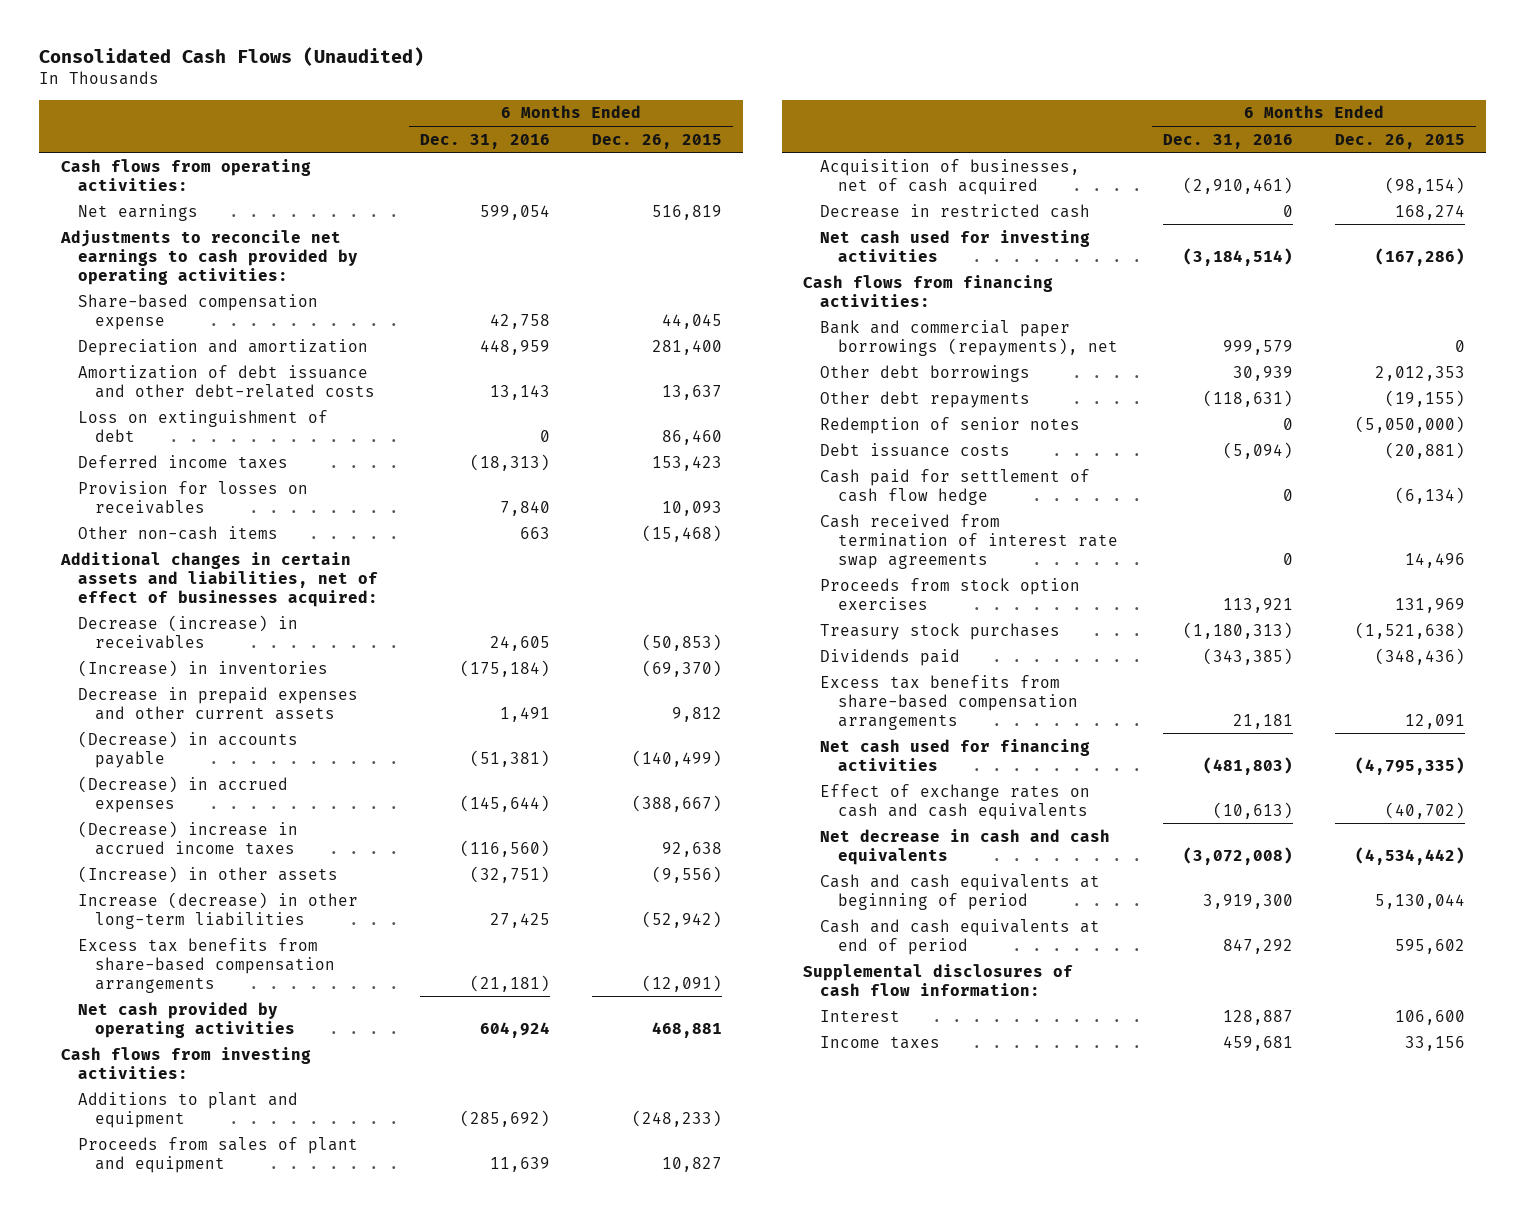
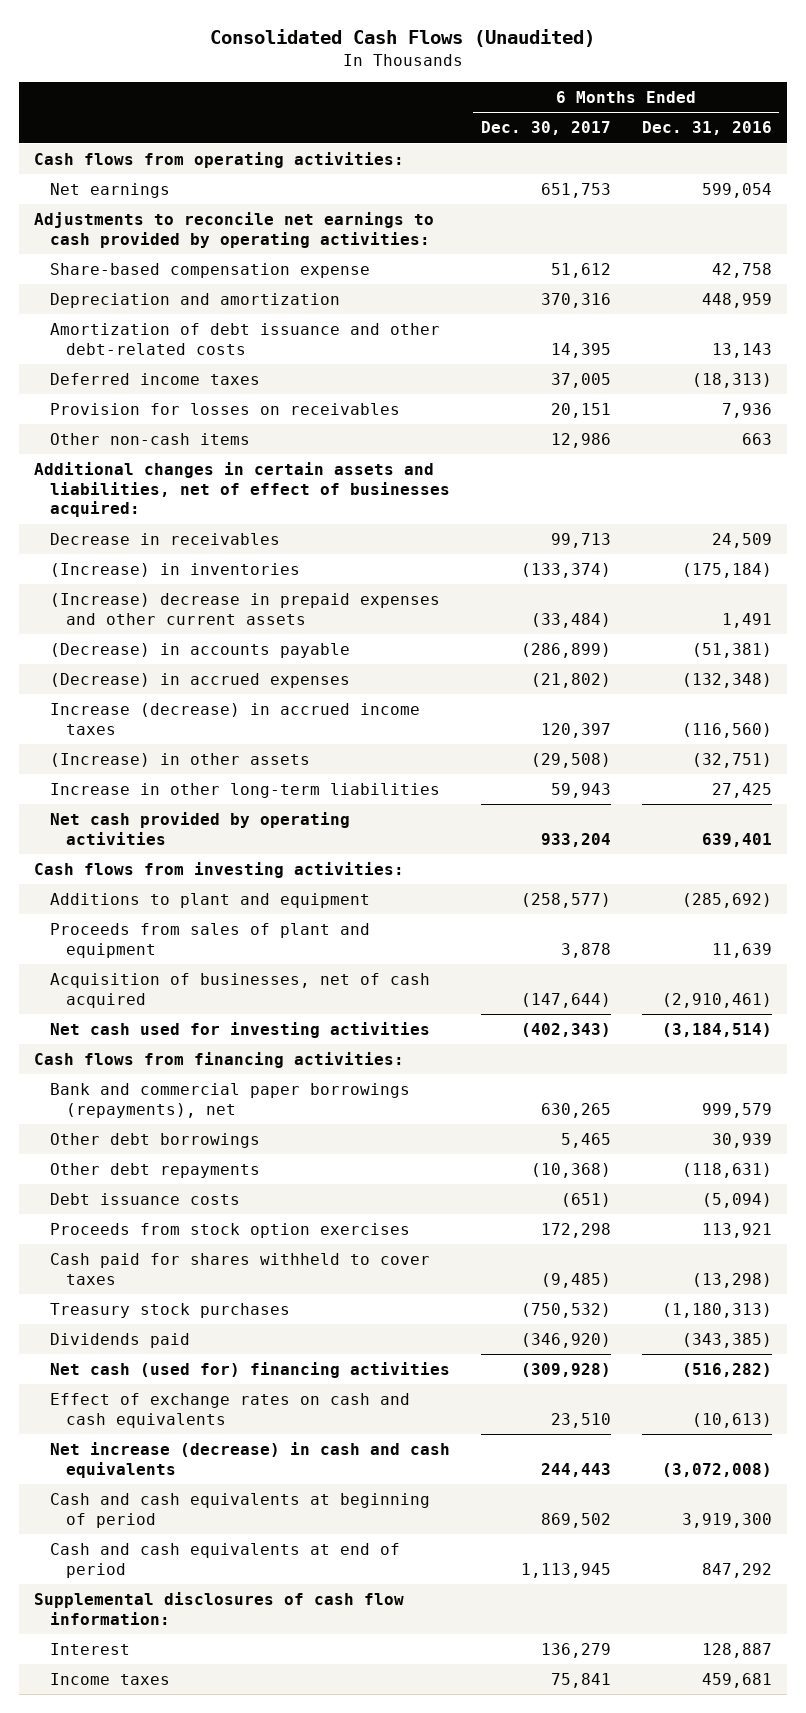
[592,133,723,149] Dec. 26, 2015 -> none
none -> [480,121,611,136] Dec. 30, 2017
[77,409,328,442] Loss on extinguishment of debt -> none
[500,500,551,516] 7,840 -> [721,403,772,419] 7,936
[77,614,298,649] Decrease (increase) in receivables -> [49,533,280,546] Decrease in receivables
[490,635,551,651] 24,605 -> [711,533,772,549] 24,509
[77,686,358,720] Decrease in prepaid expenses and other current assets -> [49,593,440,625] (Increase) decrease in prepaid expenses and other current assets
[460,794,551,812] (145,644) -> [681,673,772,689] (132,348)
[77,820,298,855] (Decrease) increase in accrued income taxes -> [49,703,420,735] Increase (decrease) in accrued income taxes
[77,937,335,993] Excess tax benefits from share-based compensation arrangements -> none
[77,891,358,929] Increase (decrease) in other long-term liabilities -> [49,783,440,799] Increase in other long-term liabilities
[480,1021,551,1038] 604,924 -> [701,832,772,847] 639,401
[820,203,1091,218] Decrease in restricted cash -> none
[820,416,1081,434] Redemption of senior notes -> none
[820,468,1091,505] Cash paid for settlement of cash flow hedge -> none
[820,513,1118,569] Cash received from termination of interest rate swap agreements -> none
none -> [49,1253,430,1285] Cash paid for shares withheld to cover taxes
[820,674,1078,730] Excess tax benefits from share-based compensation arrangements -> none
[820,738,1091,771] Net cash used for financing activities -> [49,1362,450,1379] Net cash (used for) financing activities
[1202,756,1293,775] (481,803) -> [681,1363,772,1378] (516,282)
[820,828,1111,865] Net decrease in cash and cash equivalents -> [49,1442,450,1478] Net increase (decrease) in cash and cash equivalents

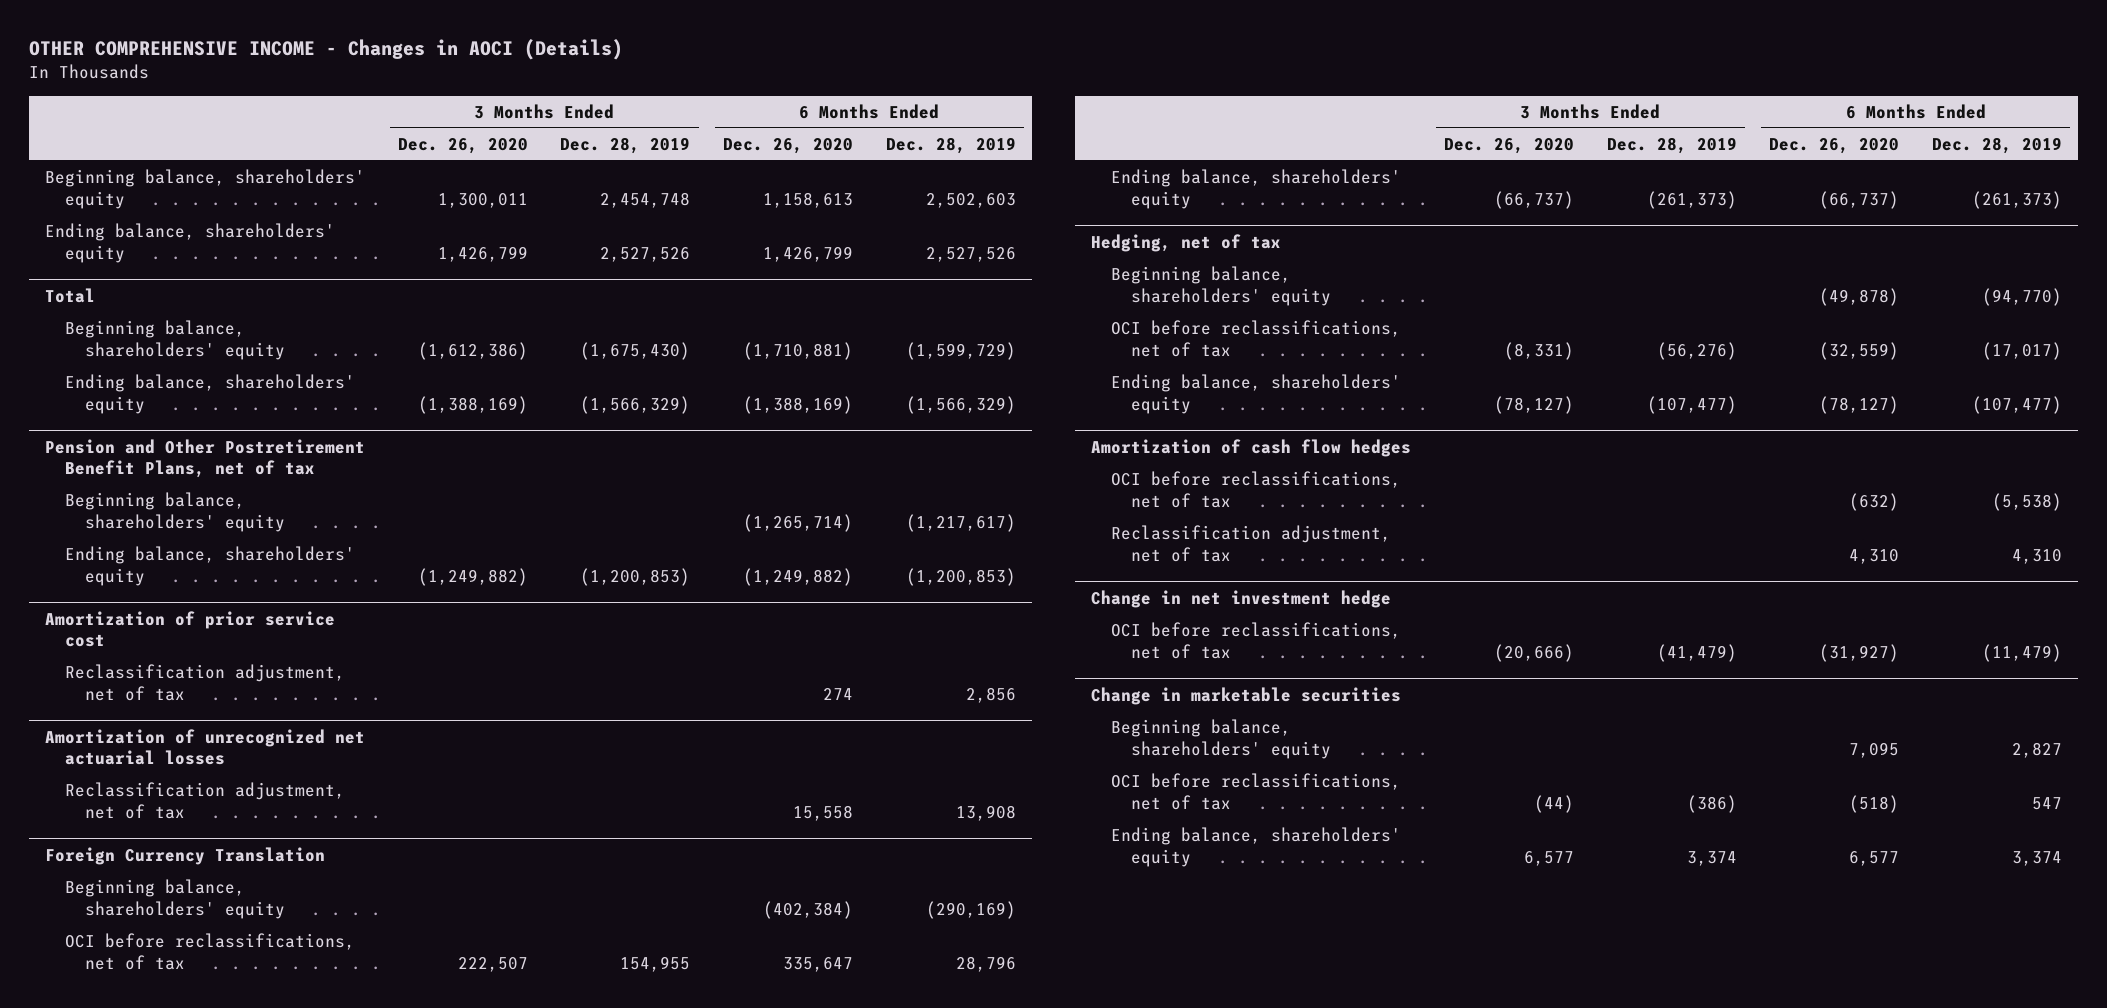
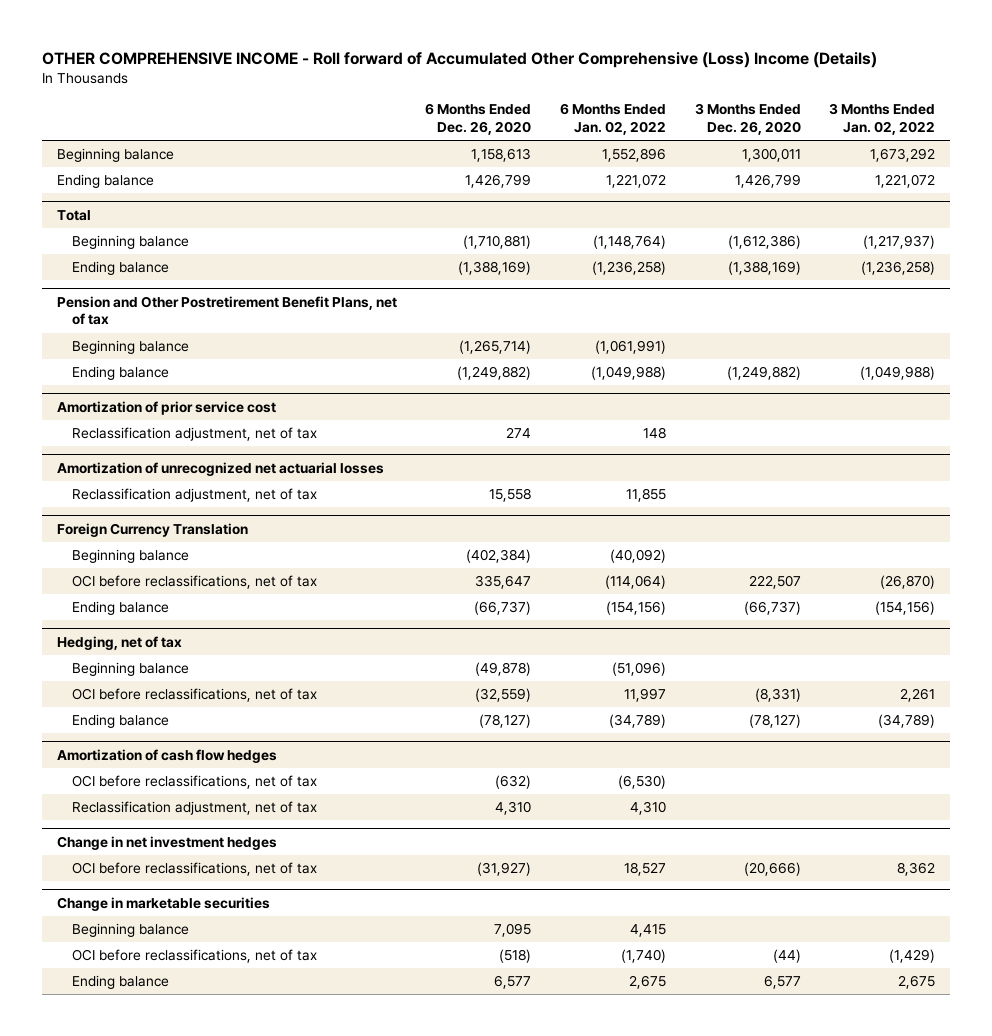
[28,39,623,61] OTHER COMPREHENSIVE INCOME - Changes in AOCI (Details) -> [42,51,878,68] OTHER COMPREHENSIVE INCOME - Roll forward of Accumulated Other Comprehensive (Loss) Income (Details)
[560,136,691,154] Dec. 28, 2019 -> none
[885,136,1016,154] Dec. 28, 2019 -> none
none -> [560,103,667,136] 6 Months Ended Jan. 02, 2022
none -> [829,103,936,136] 3 Months Ended Jan. 02, 2022
[45,169,366,209] Beginning balance, shareholders' equity -> [56,147,174,162] Beginning balance
[45,223,336,263] Ending balance, shareholders' equity -> [56,173,154,188] Ending balance
[64,320,285,360] Beginning balance, shareholders' equity -> [71,234,189,249] Beginning balance
[64,374,355,414] Ending balance, shareholders' equity -> [71,260,169,275] Ending balance
[64,492,285,532] Beginning balance, shareholders' equity -> [71,339,189,354] Beginning balance
[64,546,355,586] Ending balance, shareholders' equity -> [71,365,169,380] Ending balance
[64,879,285,919] Beginning balance, shareholders' equity -> [71,548,189,563] Beginning balance
[1111,169,1402,209] Ending balance, shareholders' equity -> [71,600,169,615] Ending balance
[1111,266,1332,306] Beginning balance, shareholders' equity -> [71,661,189,676] Beginning balance
[1111,374,1402,414] Ending balance, shareholders' equity -> [71,713,169,728] Ending balance
[1091,589,1392,608] Change in net investment hedge -> [56,835,277,850] Change in net investment hedges
[1111,719,1332,759] Beginning balance, shareholders' equity -> [71,922,189,937] Beginning balance
[1111,827,1402,867] Ending balance, shareholders' equity -> [71,974,169,989] Ending balance

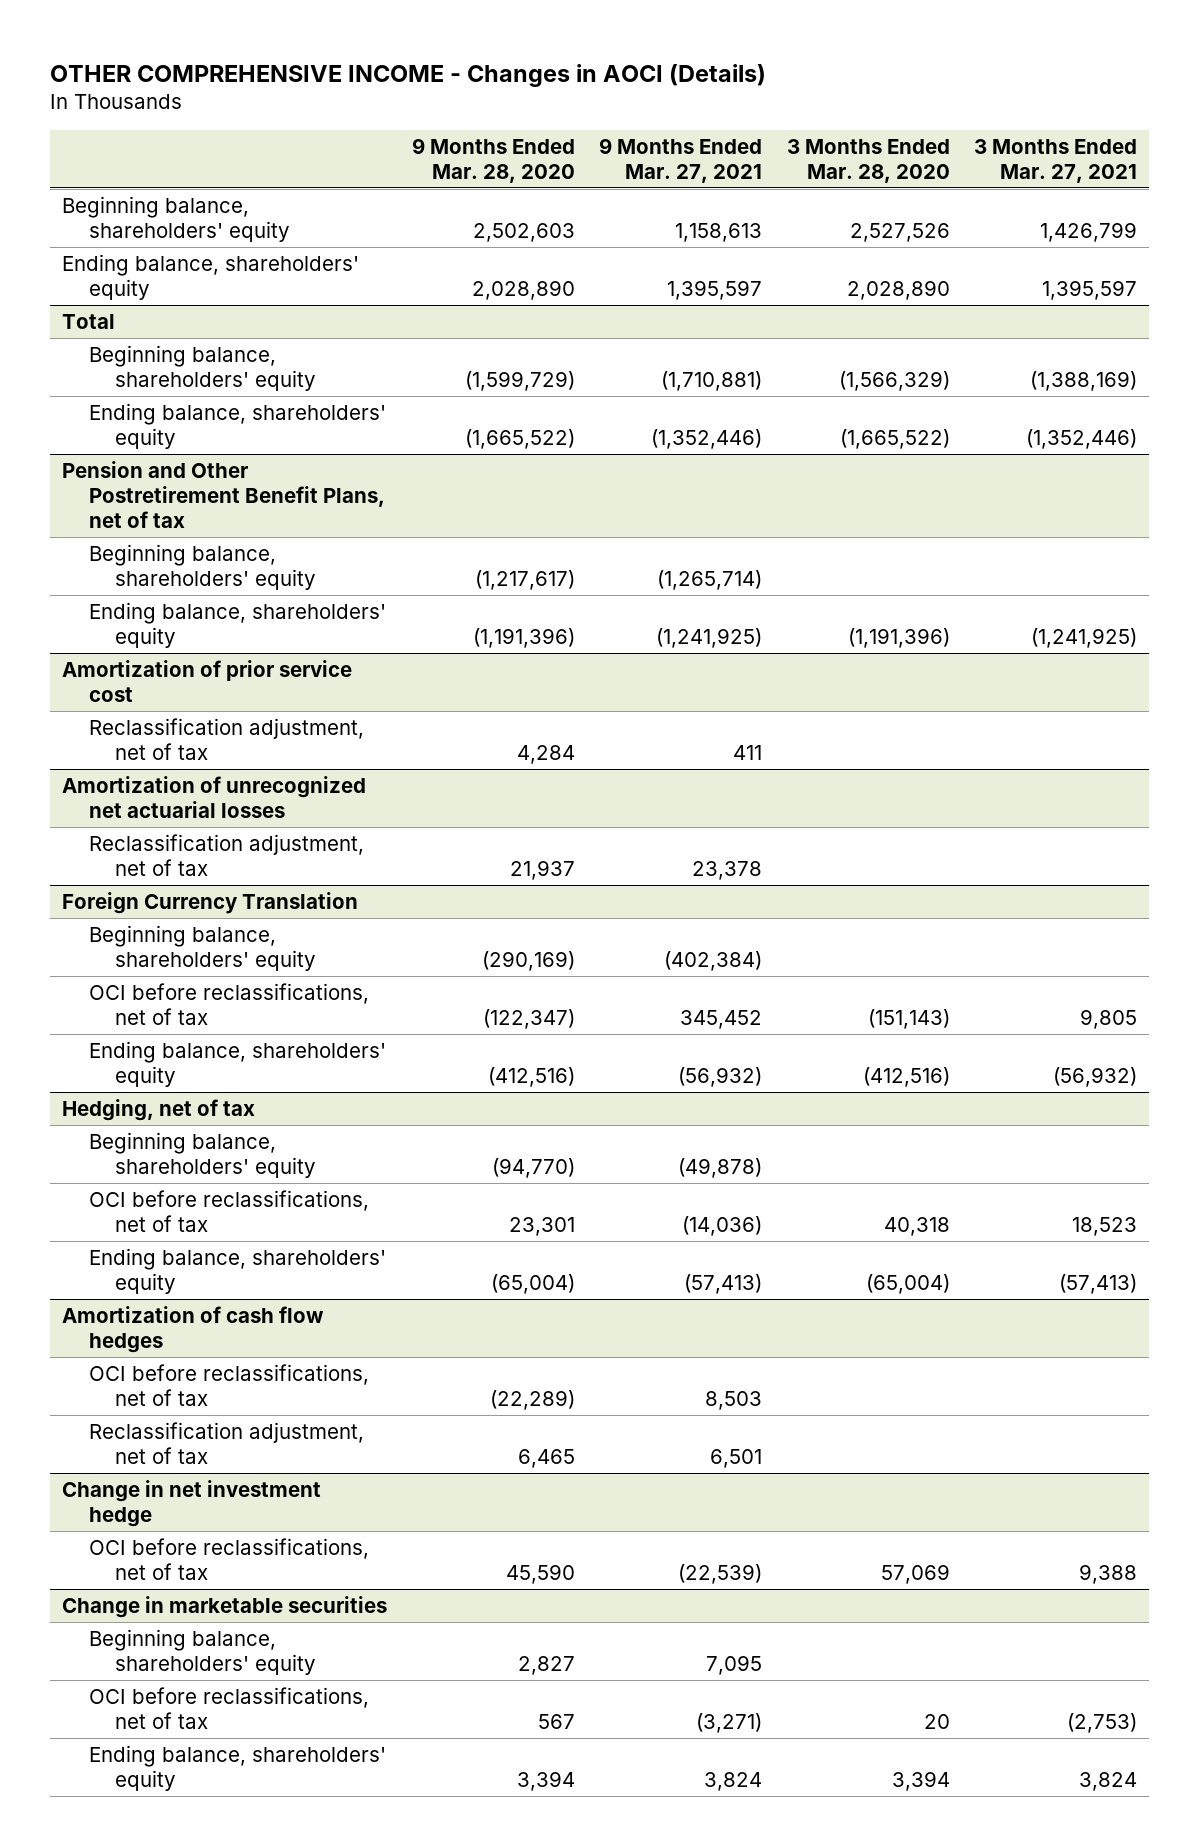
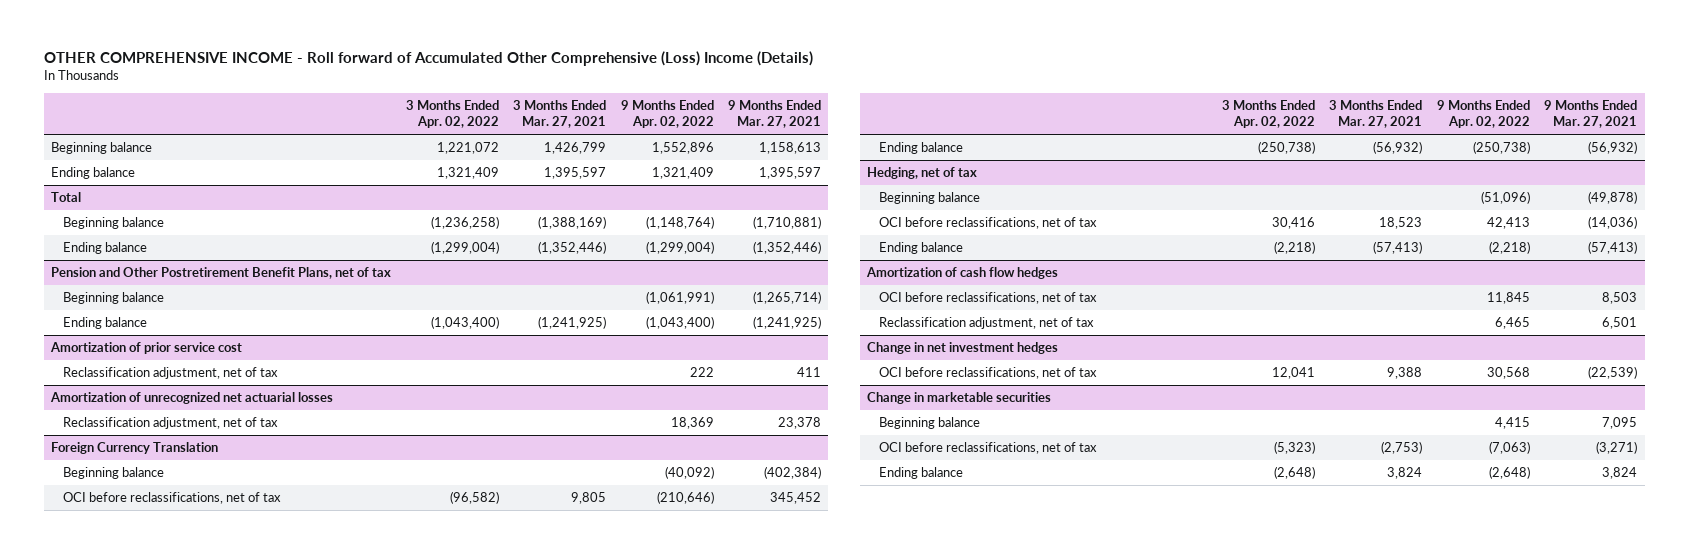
[50,63,767,87] OTHER COMPREHENSIVE INCOME - Changes in AOCI (Details) -> [43,51,813,67] OTHER COMPREHENSIVE INCOME - Roll forward of Accumulated Other Comprehensive (Loss) Income (Details)
[411,137,575,183] 9 Months Ended Mar. 28, 2020 -> none
[786,138,950,183] 3 Months Ended Mar. 28, 2020 -> none
none -> [405,100,499,129] 3 Months Ended Apr. 02, 2022
none -> [620,100,714,129] 9 Months Ended Apr. 02, 2022
[62,195,290,243] Beginning balance, shareholders' equity -> [51,142,153,155] Beginning balance
[62,253,360,301] Ending balance, shareholders' equity -> [51,167,136,180] Ending balance
[88,344,317,392] Beginning balance, shareholders' equity -> [63,217,165,230] Beginning balance
[88,402,386,450] Ending balance, shareholders' equity -> [63,242,148,255] Ending balance
[88,543,317,591] Beginning balance, shareholders' equity -> [63,292,165,305] Beginning balance
[88,601,386,649] Ending balance, shareholders' equity -> [63,317,148,330] Ending balance
[88,924,317,972] Beginning balance, shareholders' equity -> [63,467,165,480] Beginning balance
[88,1040,386,1088] Ending balance, shareholders' equity -> [879,142,964,155] Ending balance
[88,1131,317,1179] Beginning balance, shareholders' equity -> [879,192,981,205] Beginning balance
[88,1247,386,1295] Ending balance, shareholders' equity -> [879,242,964,255] Ending balance
[62,1479,322,1528] Change in net investment hedge -> [867,342,1059,355] Change in net investment hedges
[88,1628,317,1676] Beginning balance, shareholders' equity -> [879,417,981,430] Beginning balance
[88,1744,386,1792] Ending balance, shareholders' equity -> [879,467,964,480] Ending balance

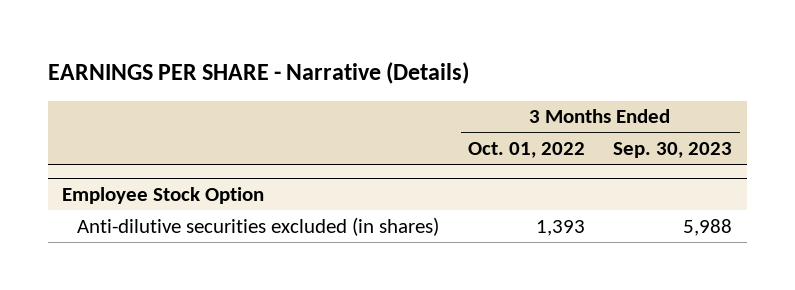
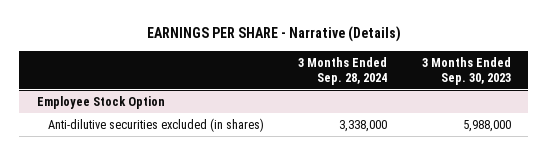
[467,141,585,158] Oct. 01, 2022 -> none
none -> [298,56,388,85] 3 Months Ended Sep. 28, 2024
[683,218,733,236] 5,988 -> [463,120,512,133] 5,988,000

